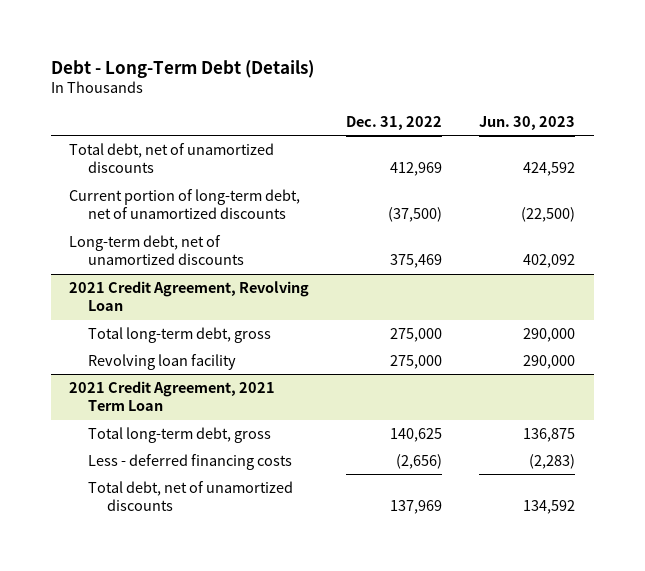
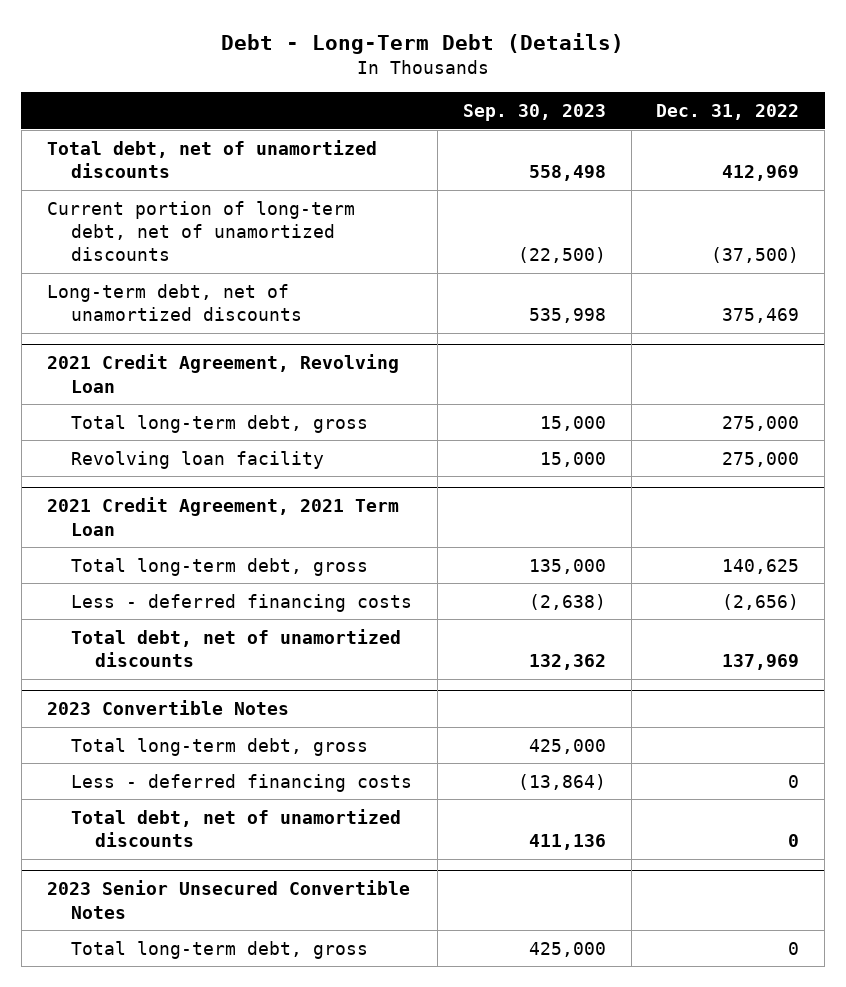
[479,116,576,131] Jun. 30, 2023 -> none
none -> [462,103,606,121] Sep. 30, 2023
none -> [46,700,289,716] 2023 Convertible Notes
none -> [71,737,369,756] Total long-term debt, gross
none -> [71,773,413,792] Less - deferred financing costs
none -> [71,808,402,848] Total debt, net of unamortized discounts
none -> [46,880,410,919] 2023 Senior Unsecured Convertible Notes
none -> [71,940,369,959] Total long-term debt, gross

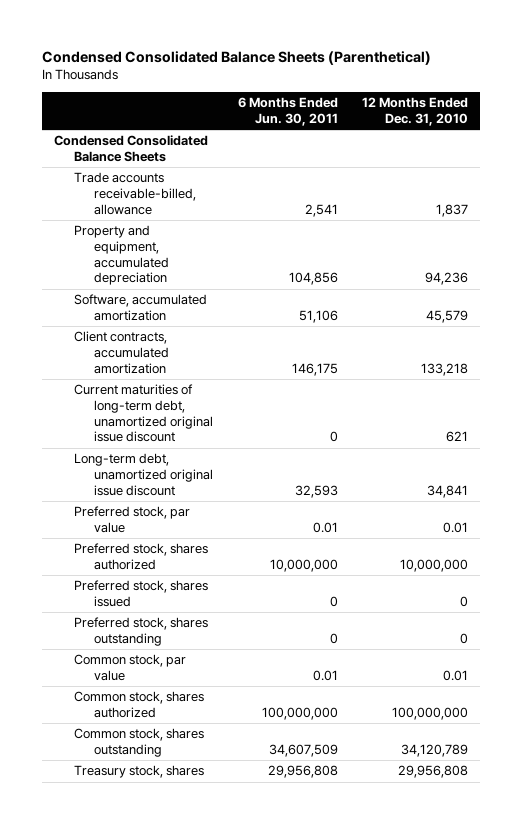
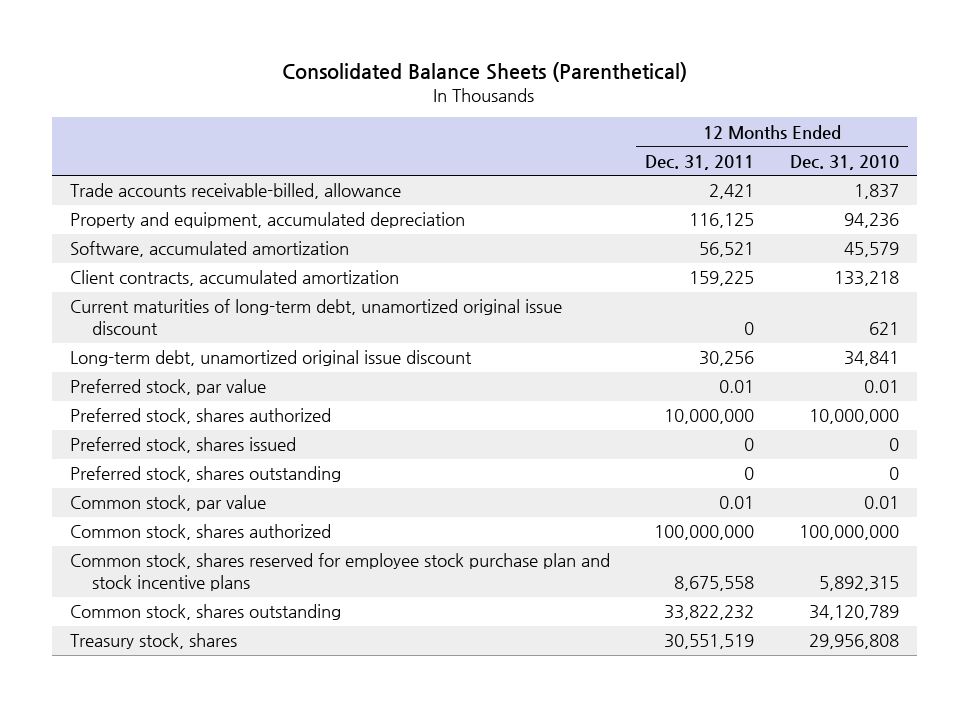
[42,50,432,65] Condensed Consolidated Balance Sheets (Parenthetical) -> [282,61,688,82] Consolidated Balance Sheets (Parenthetical)
[237,97,338,126] 6 Months Ended Jun. 30, 2011 -> none
none -> [645,154,755,170] Dec. 31, 2011
[54,135,209,163] Condensed Consolidated Balance Sheets -> none
none -> [69,553,610,591] Common stock, shares reserved for employee stock purchase plan and stock incentive plans

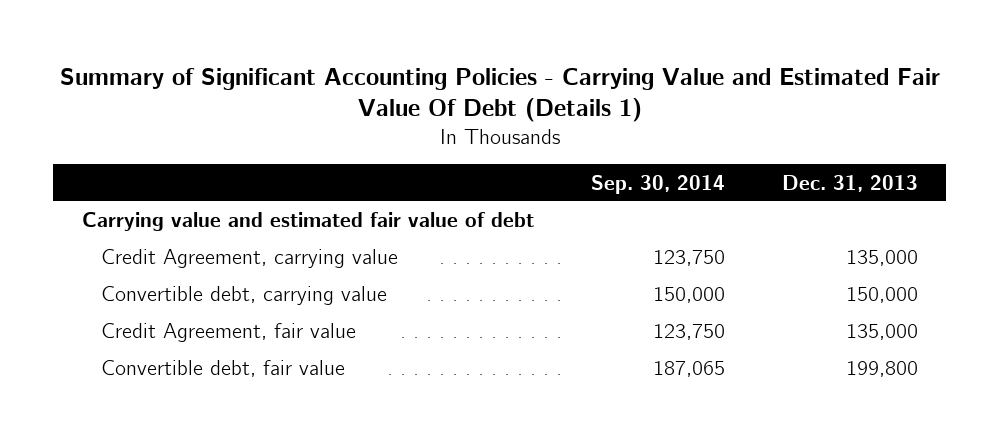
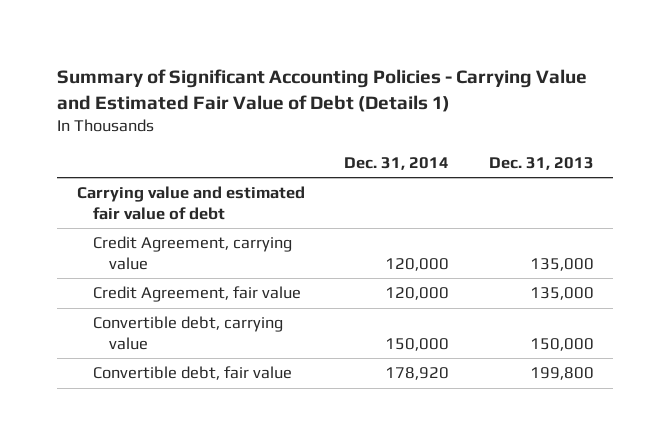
[59,67,940,123] Summary of Significant Accounting Policies - Carrying Value and Estimated Fair Value Of Debt (Details 1) -> [57,68,588,112] Summary of Significant Accounting Policies - Carrying Value and Estimated Fair Value of Debt (Details 1)
[590,174,725,194] Sep. 30, 2014 -> none
none -> [344,156,450,170] Dec. 31, 2014
[100,286,387,306] Convertible debt, carrying value -> [92,316,283,350] Convertible debt, carrying value

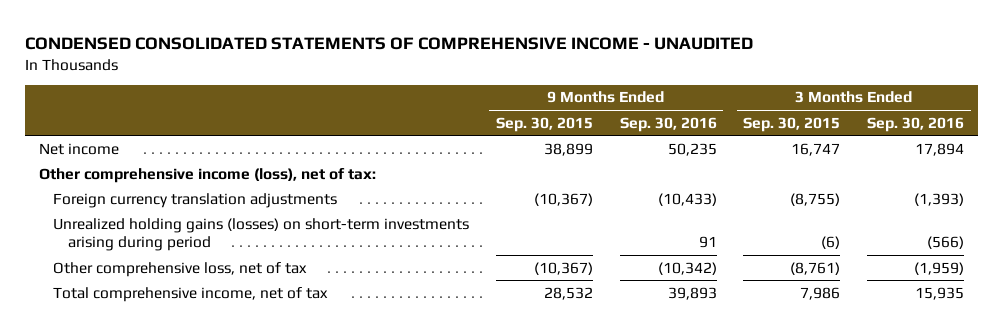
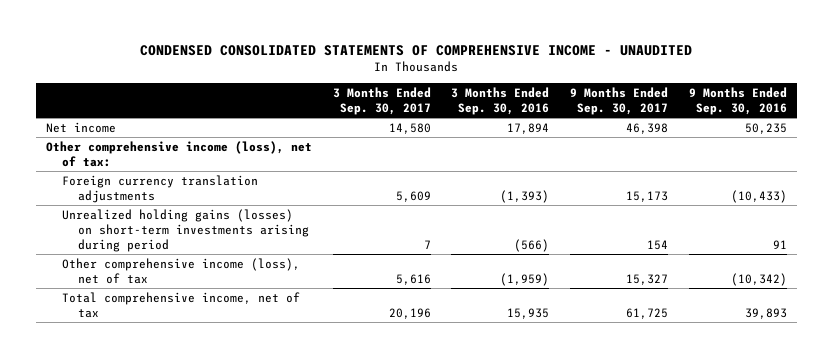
[495,116,593,132] Sep. 30, 2015 -> none
[743,116,841,132] Sep. 30, 2015 -> none
none -> [332,86,431,115] 3 Months Ended Sep. 30, 2017
none -> [569,86,668,115] 9 Months Ended Sep. 30, 2017
[53,261,308,277] Other comprehensive loss, net of tax -> [62,257,301,284] Other comprehensive income (loss), net of tax

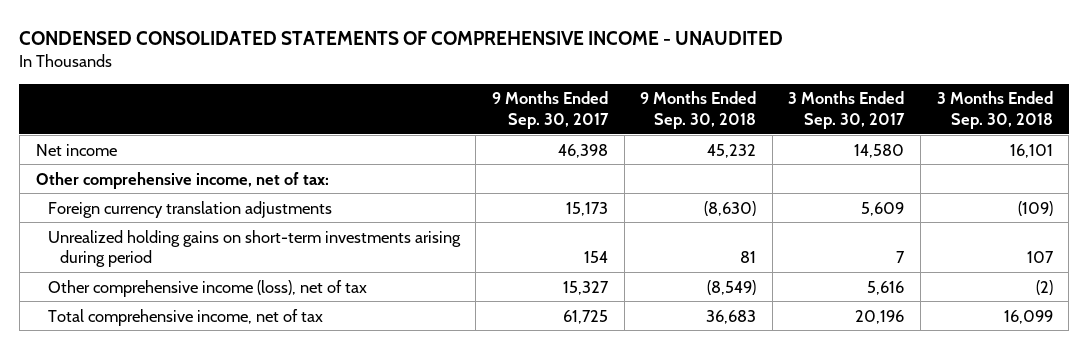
[451,86,550,115] 3 Months Ended Sep. 30, 2016 -> none
[688,86,787,115] 9 Months Ended Sep. 30, 2016 -> none
none -> [640,91,757,129] 9 Months Ended Sep. 30, 2018
none -> [936,91,1053,129] 3 Months Ended Sep. 30, 2018
[46,140,313,167] Other comprehensive income (loss), net of tax: -> [35,171,329,189] Other comprehensive income, net of tax:
[62,208,309,253] Unrealized holding gains (losses) on short-term investments arising during period -> [47,229,461,268] Unrealized holding gains on short-term investments arising during period

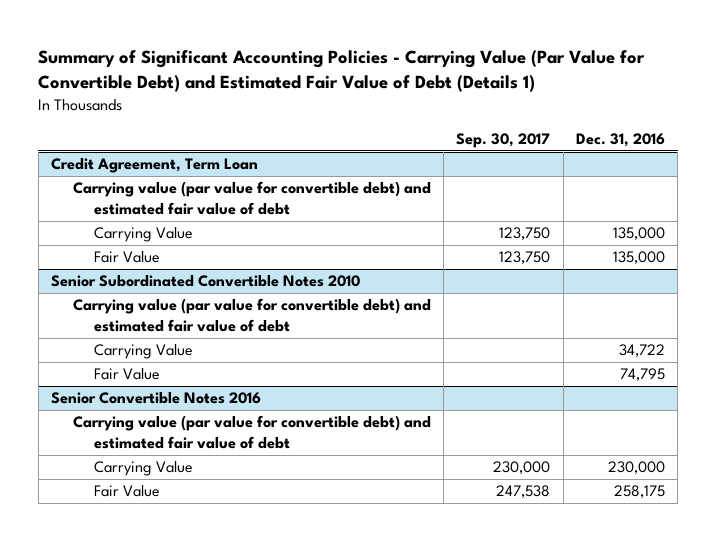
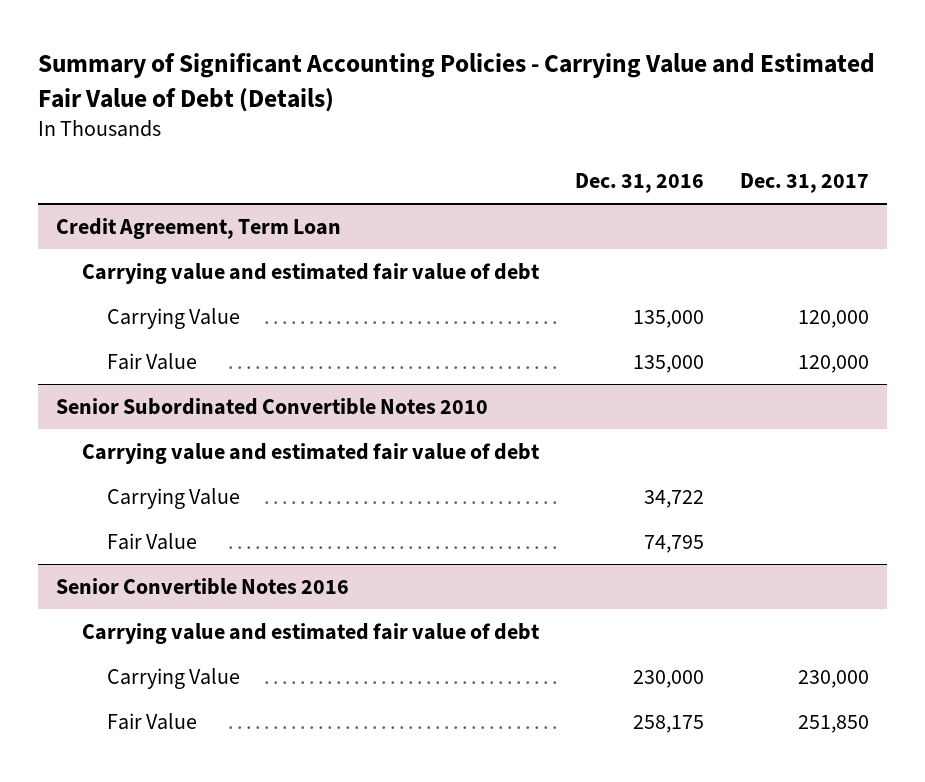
[38,50,646,93] Summary of Significant Accounting Policies - Carrying Value (Par Value for Convertible Debt) and Estimated Fair Value of Debt (Details 1) -> [37,53,875,112] Summary of Significant Accounting Policies - Carrying Value and Estimated Fair Value of Debt (Details)
[456,132,551,148] Sep. 30, 2017 -> none
none -> [739,173,869,194] Dec. 31, 2017
[72,181,431,215] Carrying value (par value for convertible debt) and estimated fair value of debt -> [81,262,540,284] Carrying value and estimated fair value of debt
[72,298,431,332] Carrying value (par value for convertible debt) and estimated fair value of debt -> [81,442,540,464] Carrying value and estimated fair value of debt
[72,415,431,449] Carrying value (par value for convertible debt) and estimated fair value of debt -> [81,622,540,644] Carrying value and estimated fair value of debt

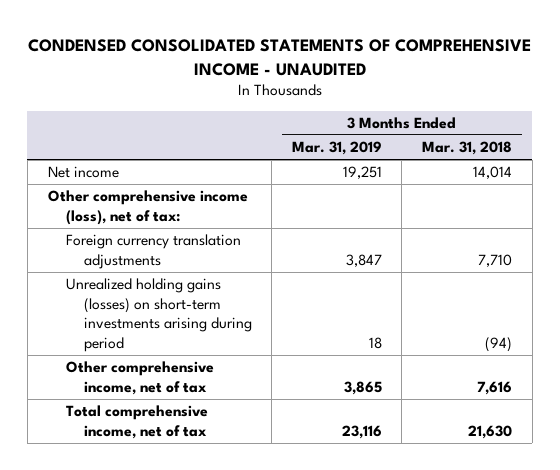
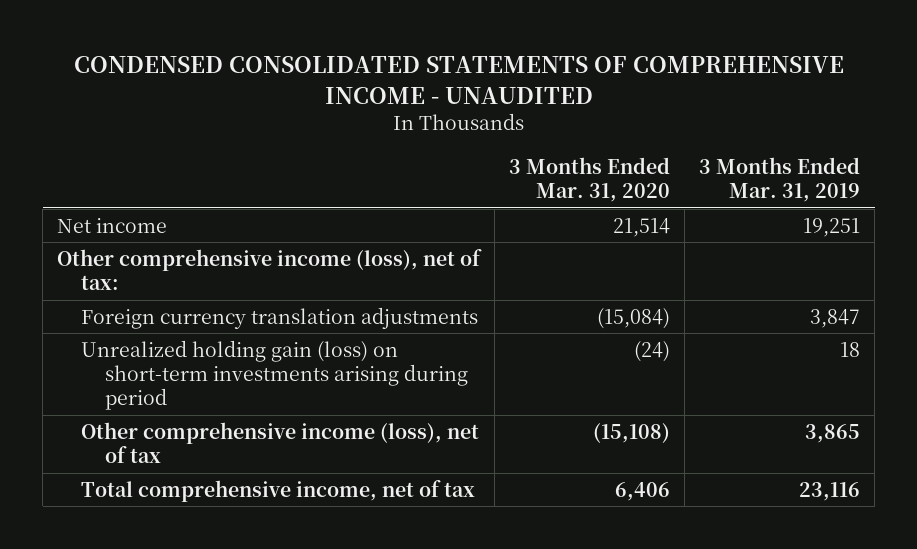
[422,141,513,156] Mar. 31, 2018 -> none
none -> [509,156,671,203] 3 Months Ended Mar. 31, 2020
[65,278,252,353] Unrealized holding gains (losses) on short-term investments arising during period -> [80,339,468,411] Unrealized holding gain (loss) on short-term investments arising during period
[65,361,214,395] Other comprehensive income, net of tax -> [80,421,479,464] Other comprehensive income (loss), net of tax

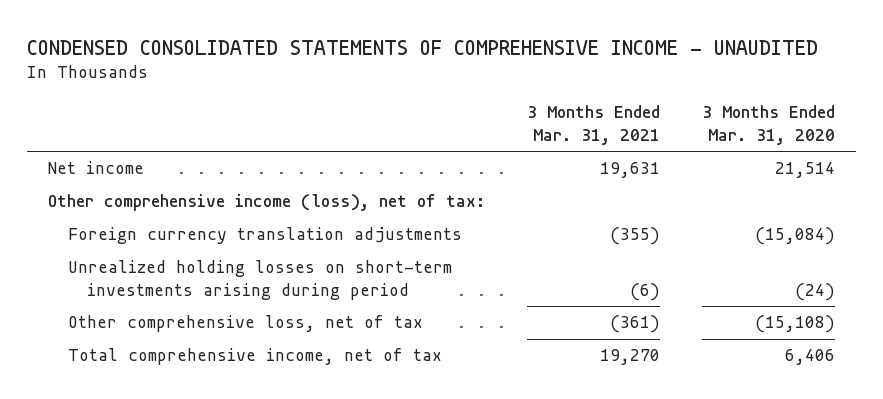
[699,156,861,203] 3 Months Ended Mar. 31, 2019 -> none
none -> [526,105,660,146] 3 Months Ended Mar. 31, 2021
[80,339,468,411] Unrealized holding gain (loss) on short-term investments arising during period -> [67,260,452,301] Unrealized holding losses on short-term investments arising during period
[80,421,479,464] Other comprehensive income (loss), net of tax -> [67,315,423,333] Other comprehensive loss, net of tax

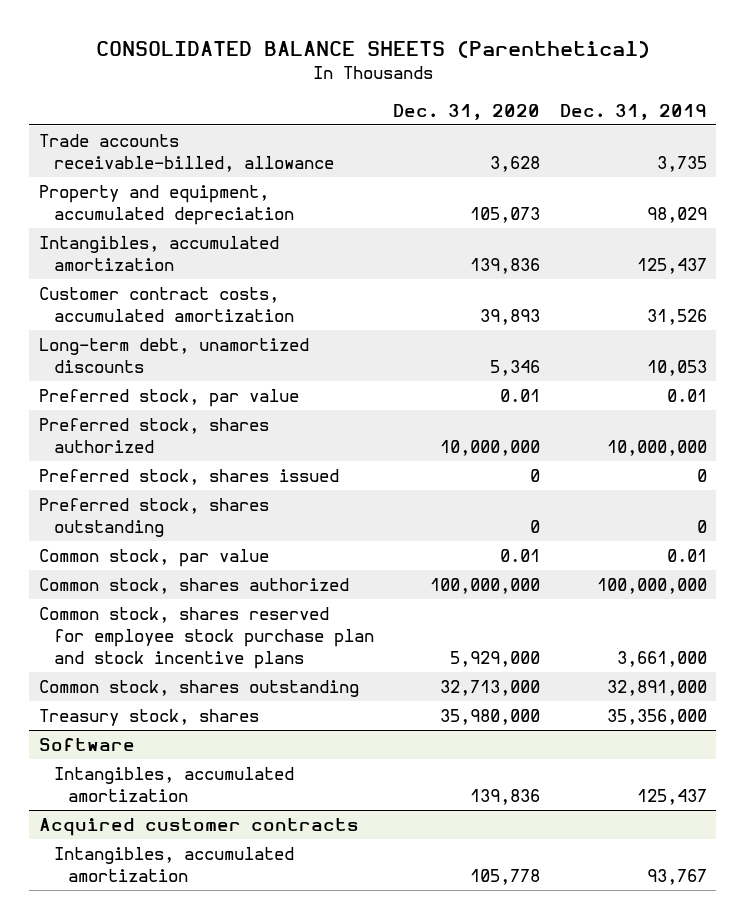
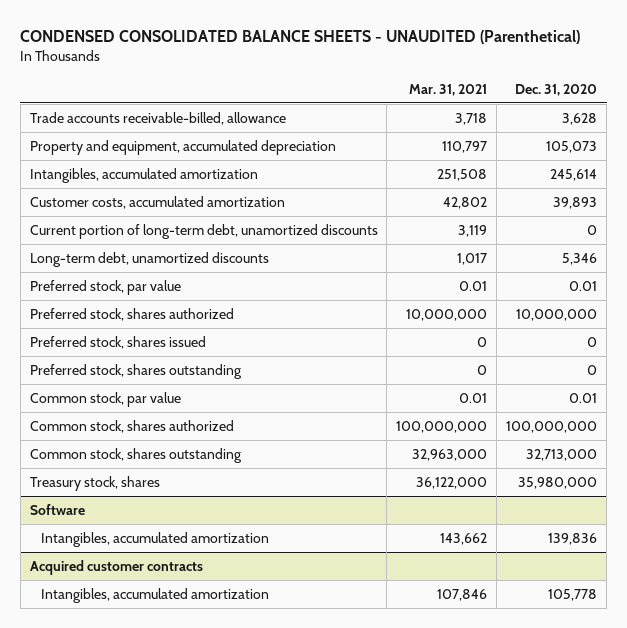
[95,40,650,58] CONSOLIDATED BALANCE SHEETS (Parenthetical) -> [20,29,581,44] CONDENSED CONSOLIDATED BALANCE SHEETS - UNAUDITED (Parenthetical)
[559,103,707,120] Dec. 31, 2019 -> none
none -> [409,83,488,96] Mar. 31, 2021
[470,258,541,275] 139,836 -> [550,168,598,181] 245,614
[38,287,294,323] Customer contract costs, accumulated amortization -> [29,195,285,209] Customer costs, accumulated amortization
none -> [29,223,378,239] Current portion of long-term debt, unamortized discounts
[38,607,374,669] Common stock, shares reserved for employee stock purchase plan and stock incentive plans -> none

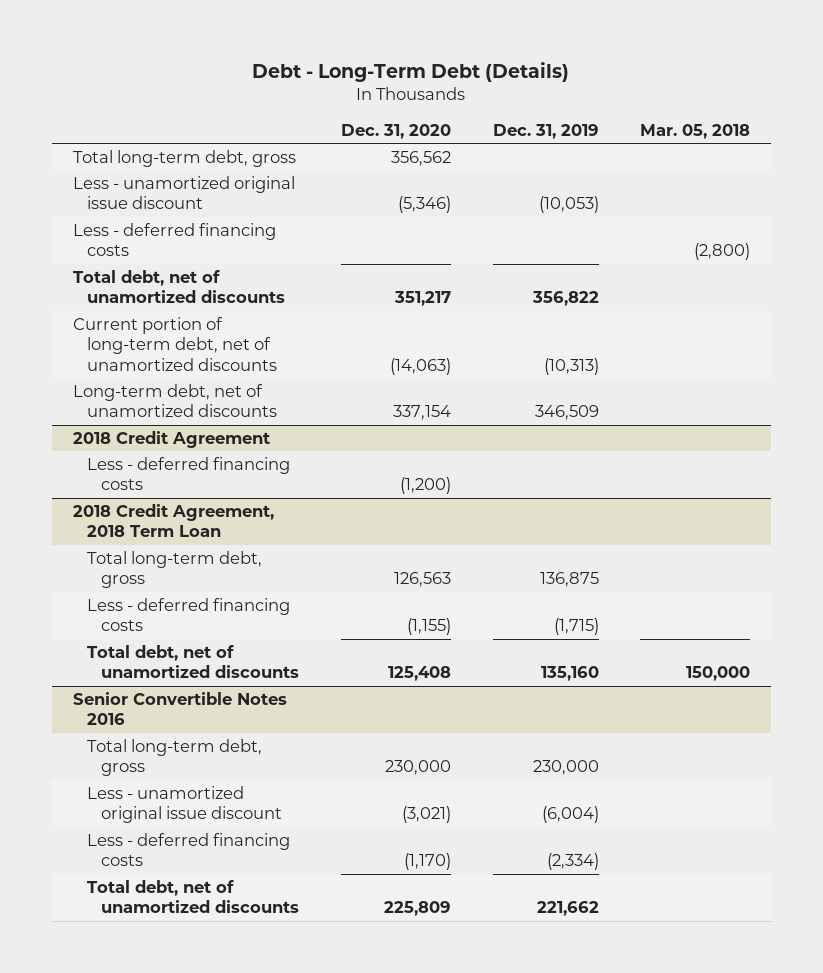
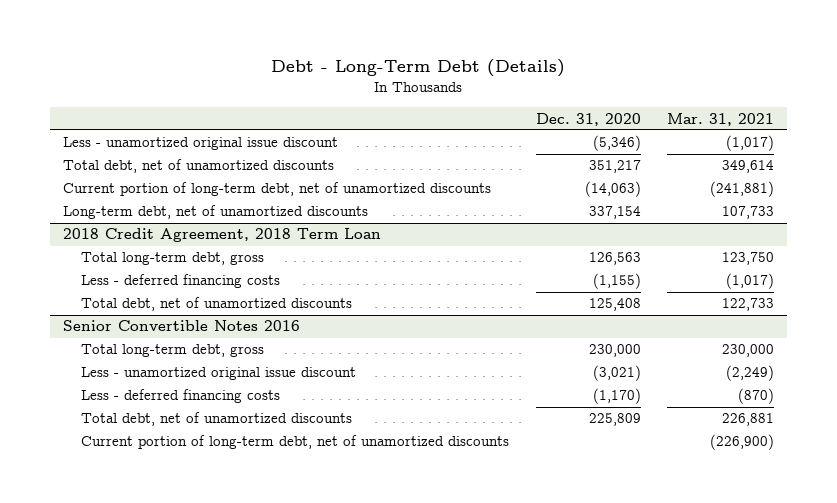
[492,123,599,139] Dec. 31, 2019 -> none
[640,123,751,139] Mar. 05, 2018 -> none
none -> [666,112,774,126] Mar. 31, 2021
[72,150,296,168] Total long-term debt, gross -> none
[72,223,276,257] Less - deferred financing costs -> none
[72,431,270,449] 2018 Credit Agreement -> none
[86,457,290,491] Less - deferred financing costs -> none
none -> [81,435,510,450] Current portion of long-term debt, net of unamortized discounts

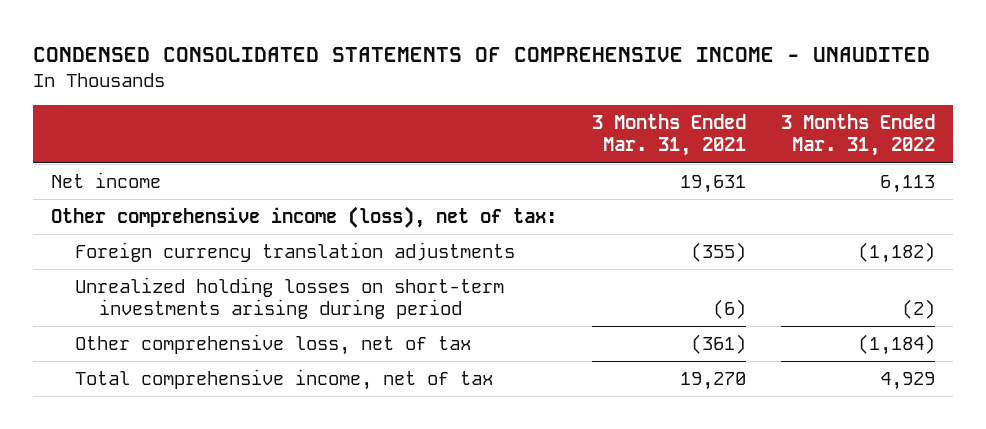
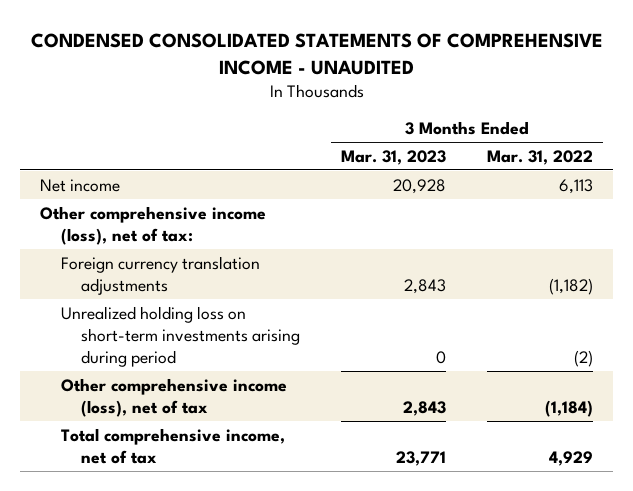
[591,114,746,157] 3 Months Ended Mar. 31, 2021 -> none
none -> [340,149,446,165] Mar. 31, 2023
[74,277,504,320] Unrealized holding losses on short-term investments arising during period -> [60,305,300,368] Unrealized holding loss on short-term investments arising during period
[74,334,471,356] Other comprehensive loss, net of tax -> [60,377,287,417] Other comprehensive income (loss), net of tax

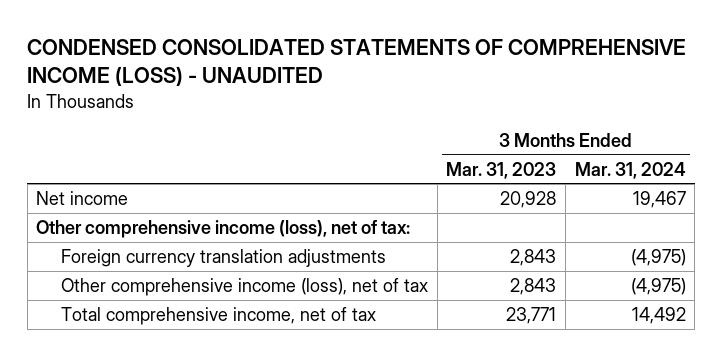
[30,32,603,75] CONDENSED CONSOLIDATED STATEMENTS OF COMPREHENSIVE INCOME - UNAUDITED -> [27,39,687,87] CONDENSED CONSOLIDATED STATEMENTS OF COMPREHENSIVE INCOME (LOSS) - UNAUDITED
[486,149,593,165] Mar. 31, 2022 -> none
none -> [574,161,686,179] Mar. 31, 2024
[60,305,300,368] Unrealized holding loss on short-term investments arising during period -> none

